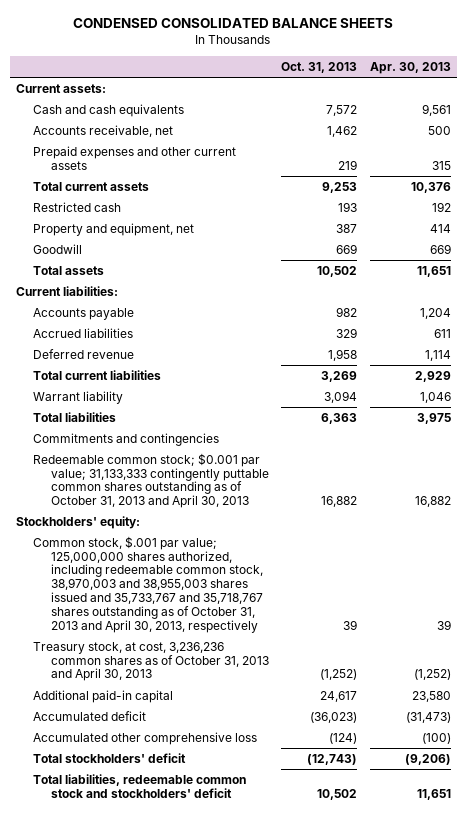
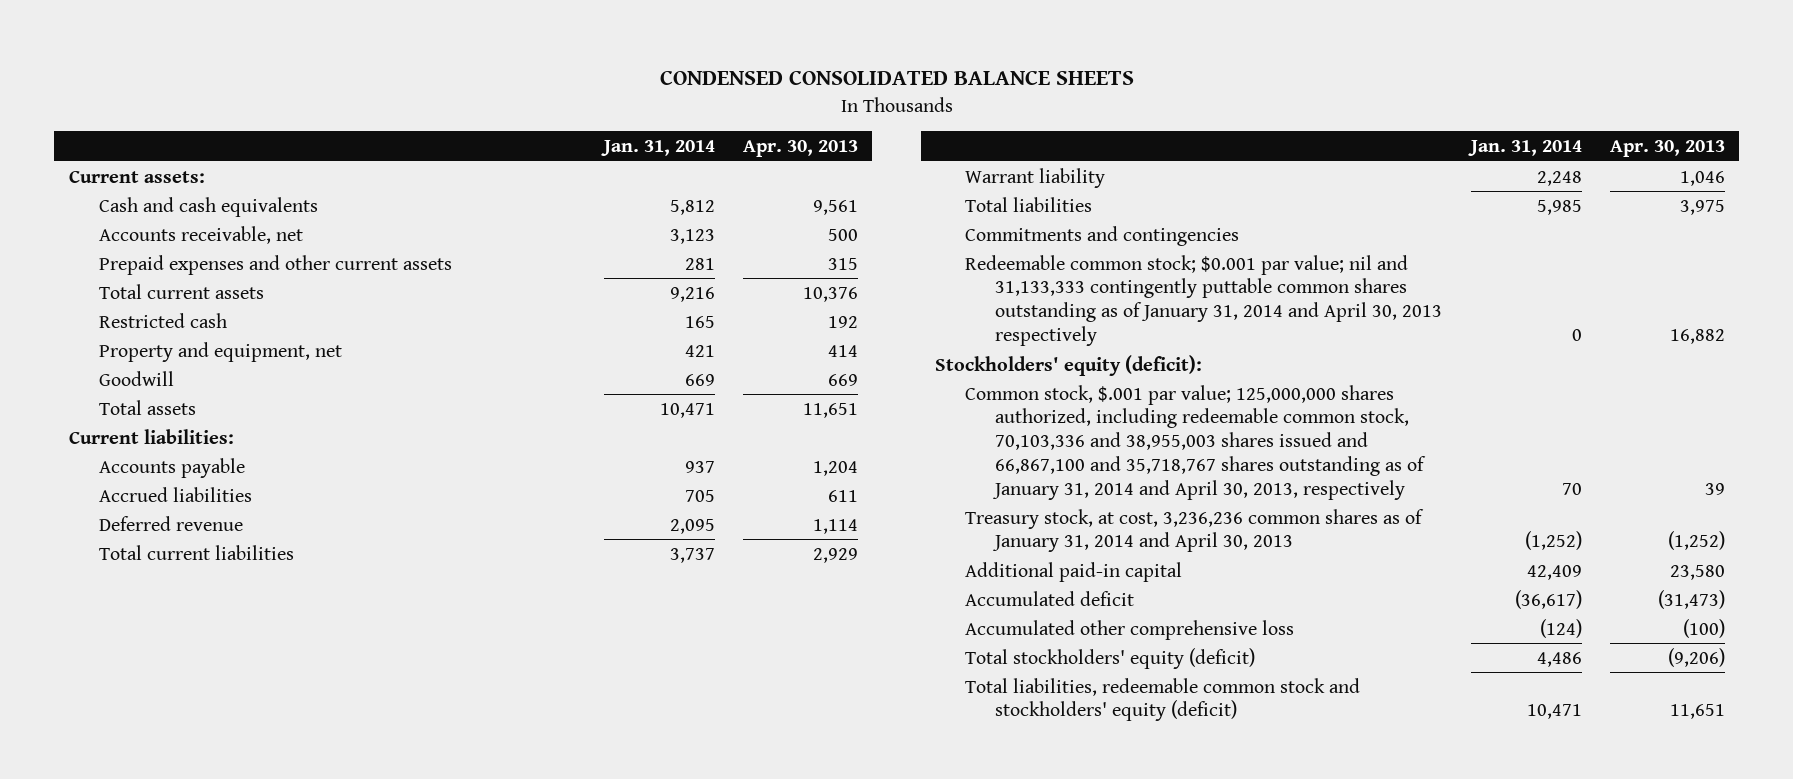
[281,62,358,74] Oct. 31, 2013 -> none
none -> [600,140,715,157] Jan. 31, 2014
[33,452,270,509] Redeemable common stock; $0.001 par value; 31,133,333 contingently puttable common shares outstanding as of October 31, 2013 and April 30, 2013 -> [965,254,1443,347] Redeemable common stock; $0.001 par value; nil and 31,133,333 contingently puttable common shares outstanding as of January 31, 2014 and April 30, 2013 respectively
[15,515,140,529] Stockholders' equity: -> [935,354,1203,376] Stockholders' equity (deficit):
[33,535,264,634] Common stock, $.001 par value; 125,000,000 shares authorized, including redeemable common stock, 38,970,003 and 38,955,003 shares issued and 35,733,767 and 35,718,767 shares outstanding as of October 31, 2013 and April 30, 2013, respectively -> [965,384,1427,500] Common stock, $.001 par value; 125,000,000 shares authorized, including redeemable common stock, 70,103,336 and 38,955,003 shares issued and 66,867,100 and 35,718,767 shares outstanding as of January 31, 2014 and April 30, 2013, respectively
[33,641,270,682] Treasury stock, at cost, 3,236,236 common shares as of October 31, 2013 and April 30, 2013 -> [965,508,1425,553] Treasury stock, at cost, 3,236,236 common shares as of January 31, 2014 and April 30, 2013
[33,752,187,763] Total stockholders' deficit -> [965,647,1256,669] Total stockholders' equity (deficit)
[33,773,247,798] Total liabilities, redeemable common stock and stockholders' deficit -> [965,677,1361,722] Total liabilities, redeemable common stock and stockholders' equity (deficit)

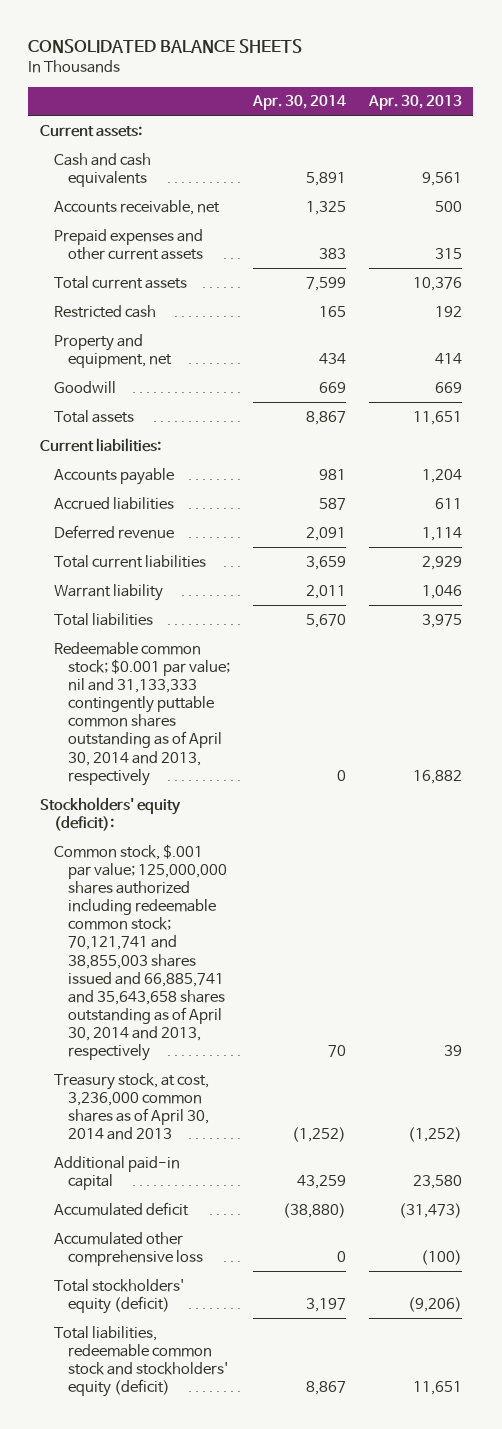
[659,70,1134,86] CONDENSED CONSOLIDATED BALANCE SHEETS -> [28,38,303,53] CONSOLIDATED BALANCE SHEETS
[600,140,715,157] Jan. 31, 2014 -> none
none -> [251,95,346,111] Apr. 30, 2014
[965,225,1240,246] Commitments and contingencies -> none
[965,254,1443,347] Redeemable common stock; $0.001 par value; nil and 31,133,333 contingently puttable common shares outstanding as of January 31, 2014 and April 30, 2013 respectively -> [53,641,230,786] Redeemable common stock; $0.001 par value; nil and 31,133,333 contingently puttable common shares outstanding as of April 30, 2014 and 2013, respectively
[965,384,1427,500] Common stock, $.001 par value; 125,000,000 shares authorized, including redeemable common stock, 70,103,336 and 38,955,003 shares issued and 66,867,100 and 35,718,767 shares outstanding as of January 31, 2014 and April 30, 2013, respectively -> [53,843,227,1062] Common stock, $.001 par value; 125,000,000 shares authorized including redeemable common stock; 70,121,741 and 38,855,003 shares issued and 66,885,741 and 35,643,658 shares outstanding as of April 30, 2014 and 2013, respectively
[965,508,1425,553] Treasury stock, at cost, 3,236,236 common shares as of January 31, 2014 and April 30, 2013 -> [53,1072,209,1141] Treasury stock, at cost, 3,236,000 common shares as of April 30, 2014 and 2013

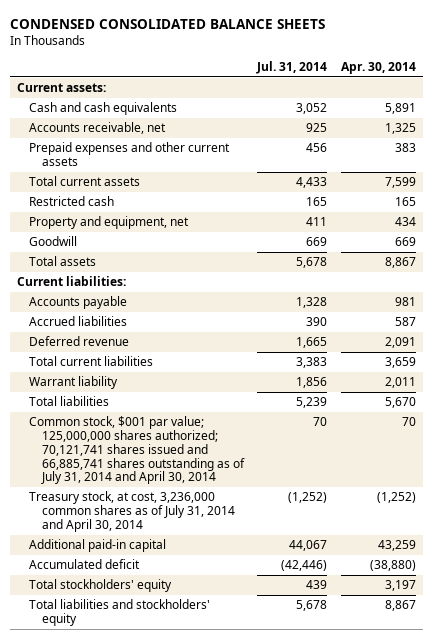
[28,38,303,53] CONSOLIDATED BALANCE SHEETS -> [10,18,326,29] CONDENSED CONSOLIDATED BALANCE SHEETS
[367,95,462,111] Apr. 30, 2013 -> none
none -> [256,60,328,74] Jul. 31, 2014
[53,641,230,786] Redeemable common stock; $0.001 par value; nil and 31,133,333 contingently puttable common shares outstanding as of April 30, 2014 and 2013, respectively -> none
[39,796,181,831] Stockholders' equity (deficit): -> none
[53,843,227,1062] Common stock, $.001 par value; 125,000,000 shares authorized including redeemable common stock; 70,121,741 and 38,855,003 shares issued and 66,885,741 and 35,643,658 shares outstanding as of April 30, 2014 and 2013, respectively -> [29,416,245,485] Common stock, $001 par value; 125,000,000 shares authorized; 70,121,741 shares issued and 66,885,741 shares outstanding as of July 31, 2014 and April 30, 2014
[53,1072,209,1141] Treasury stock, at cost, 3,236,000 common shares as of April 30, 2014 and 2013 -> [29,491,235,532] Treasury stock, at cost, 3,236,000 common shares as of July 31, 2014 and April 30, 2014
[53,1231,203,1266] Accumulated other comprehensive loss -> none
[53,1278,184,1314] Total stockholders' equity (deficit) -> [29,579,173,593] Total stockholders' equity
[53,1325,228,1398] Total liabilities, redeemable common stock and stockholders' equity (deficit) -> [29,599,211,627] Total liabilities and stockholders' equity

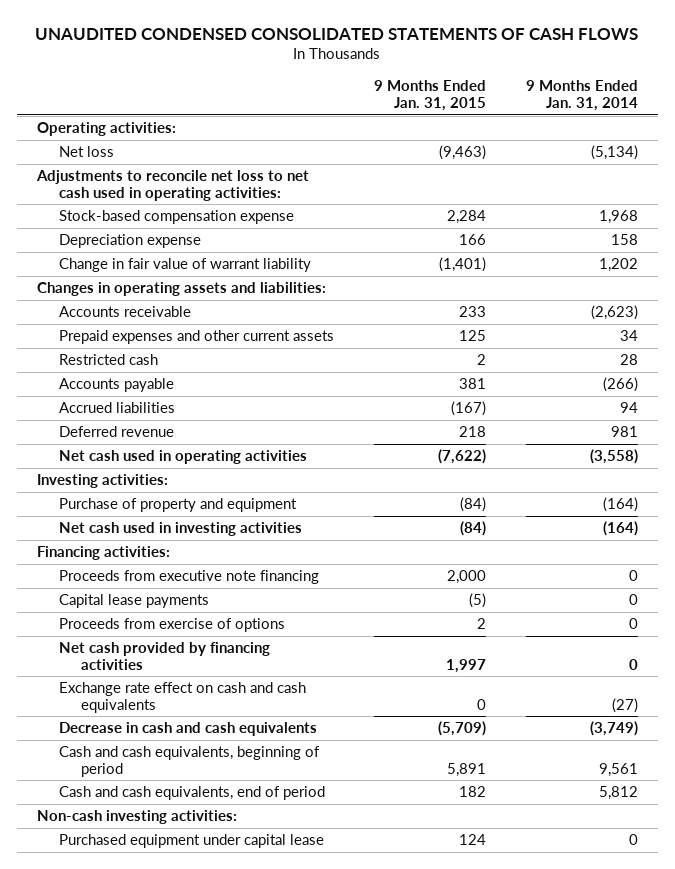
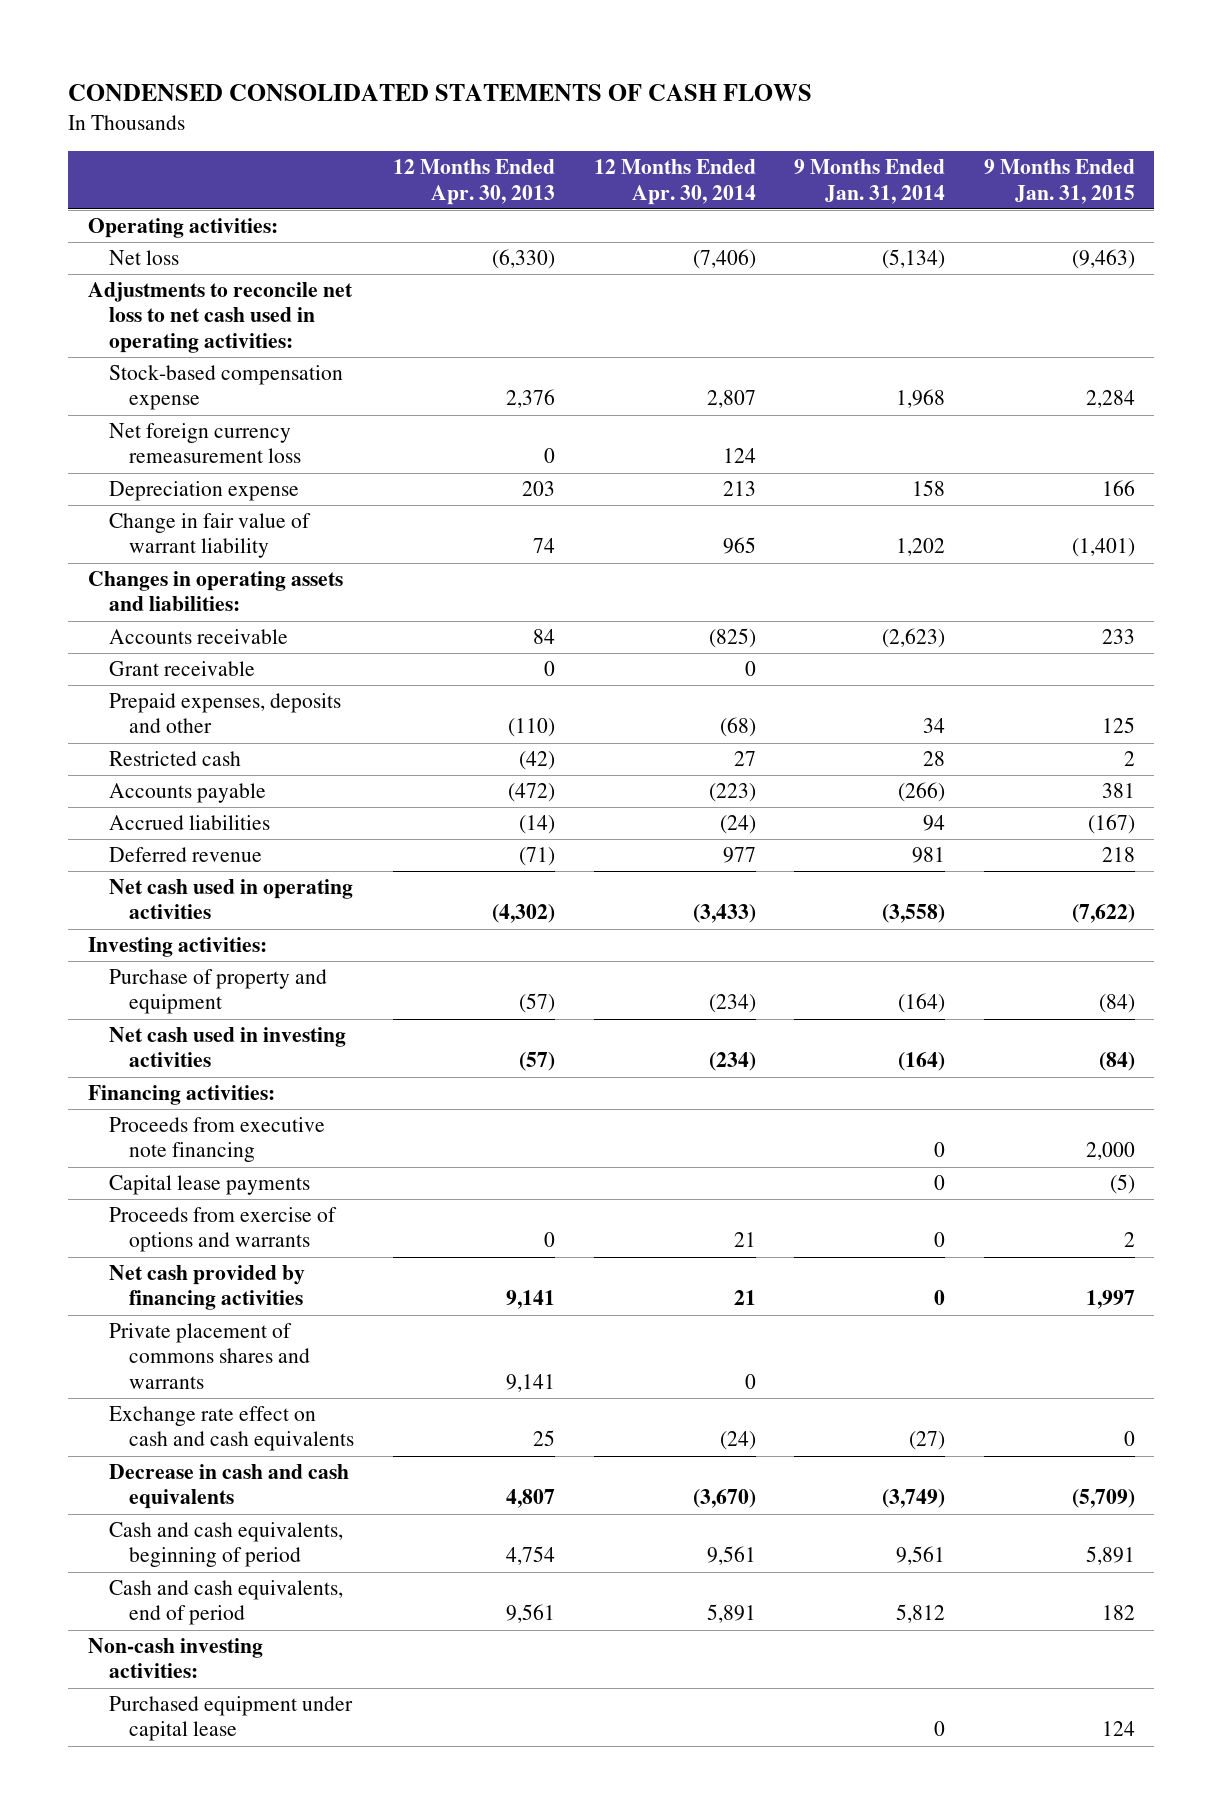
[35,27,639,40] UNAUDITED CONDENSED CONSOLIDATED STATEMENTS OF CASH FLOWS -> [68,84,813,102] CONDENSED CONSOLIDATED STATEMENTS OF CASH FLOWS
none -> [393,159,556,205] 12 Months Ended Apr. 30, 2013
none -> [593,159,756,205] 12 Months Ended Apr. 30, 2014
none -> [108,423,302,464] Net foreign currency remeasurement loss
none -> [108,661,255,677] Grant receivable
[58,330,334,345] Prepaid expenses and other current assets -> [108,693,341,734] Prepaid expenses, deposits and other
[58,618,285,633] Proceeds from exercise of options -> [108,1207,337,1253] Proceeds from exercise of options and warrants
none -> [108,1323,311,1389] Private placement of commons shares and warrants

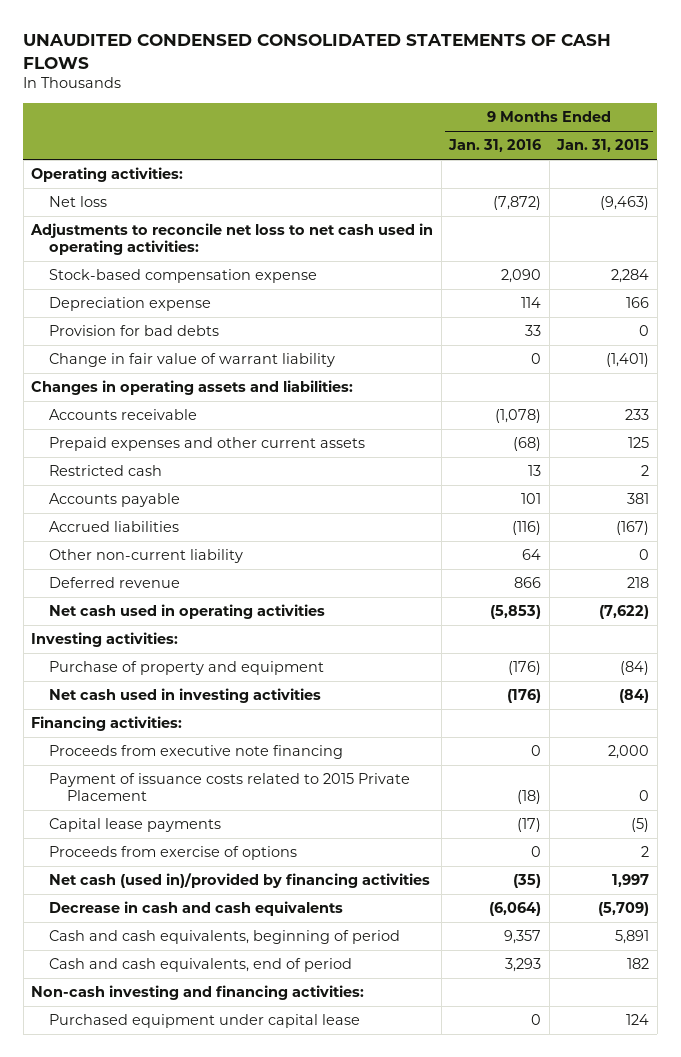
[68,84,813,102] CONDENSED CONSOLIDATED STATEMENTS OF CASH FLOWS -> [23,34,612,69] UNAUDITED CONDENSED CONSOLIDATED STATEMENTS OF CASH FLOWS
[393,159,556,205] 12 Months Ended Apr. 30, 2013 -> none
[593,159,756,205] 12 Months Ended Apr. 30, 2014 -> none
[794,159,946,204] 9 Months Ended Jan. 31, 2014 -> none
none -> [448,139,542,153] Jan. 31, 2016
[108,423,302,464] Net foreign currency remeasurement loss -> none
none -> [48,325,219,337] Provision for bad debts
[108,661,255,677] Grant receivable -> none
[108,693,341,734] Prepaid expenses, deposits and other -> [48,437,365,452] Prepaid expenses and other current assets
none -> [48,549,243,564] Other non-current liability
none -> [48,773,410,801] Payment of issuance costs related to 2015 Private Placement
[108,1323,311,1389] Private placement of commons shares and warrants -> none
[108,1406,355,1452] Exchange rate effect on cash and cash equivalents -> none
[108,1207,337,1253] Proceeds from exercise of options and warrants -> [48,846,297,861] Proceeds from exercise of options
[108,1265,305,1311] Net cash provided by financing activities -> [48,873,430,889] Net cash (used in)/provided by financing activities
[87,1638,263,1679] Non-cash investing activities: -> [31,985,365,1001] Non-cash investing and financing activities:

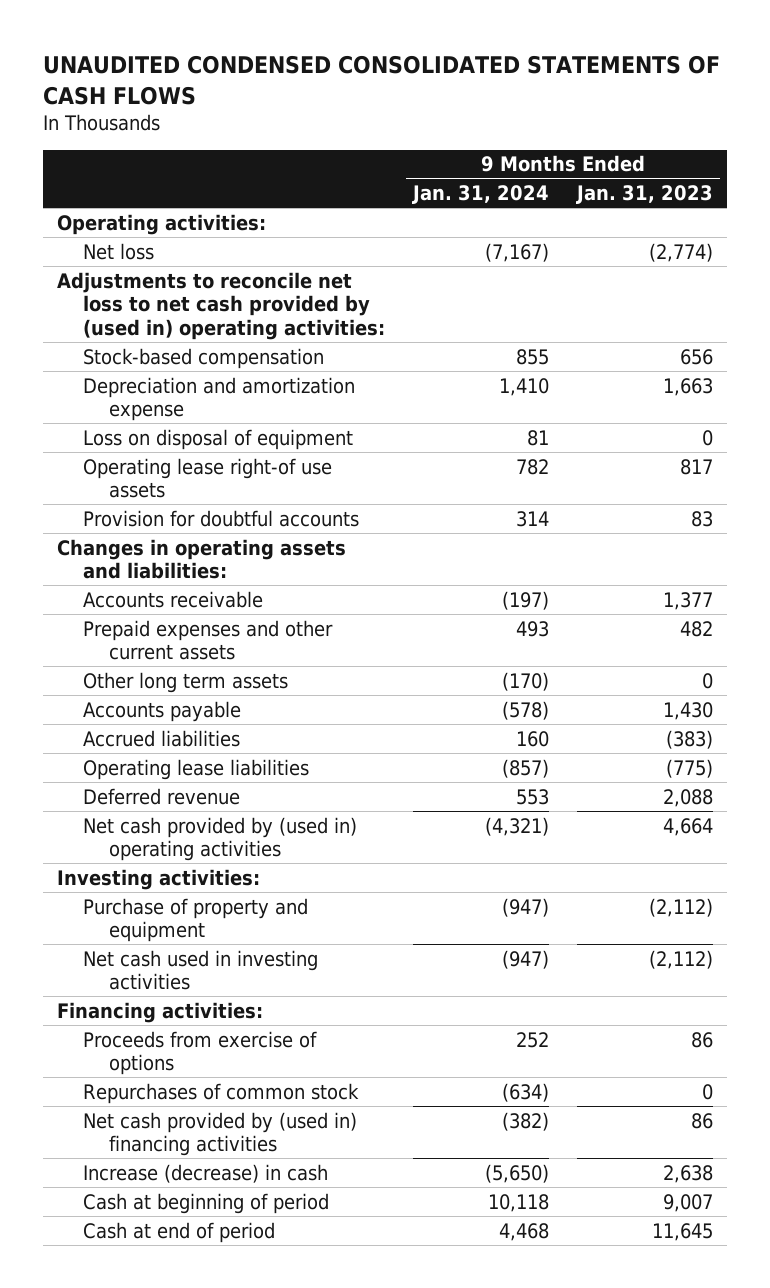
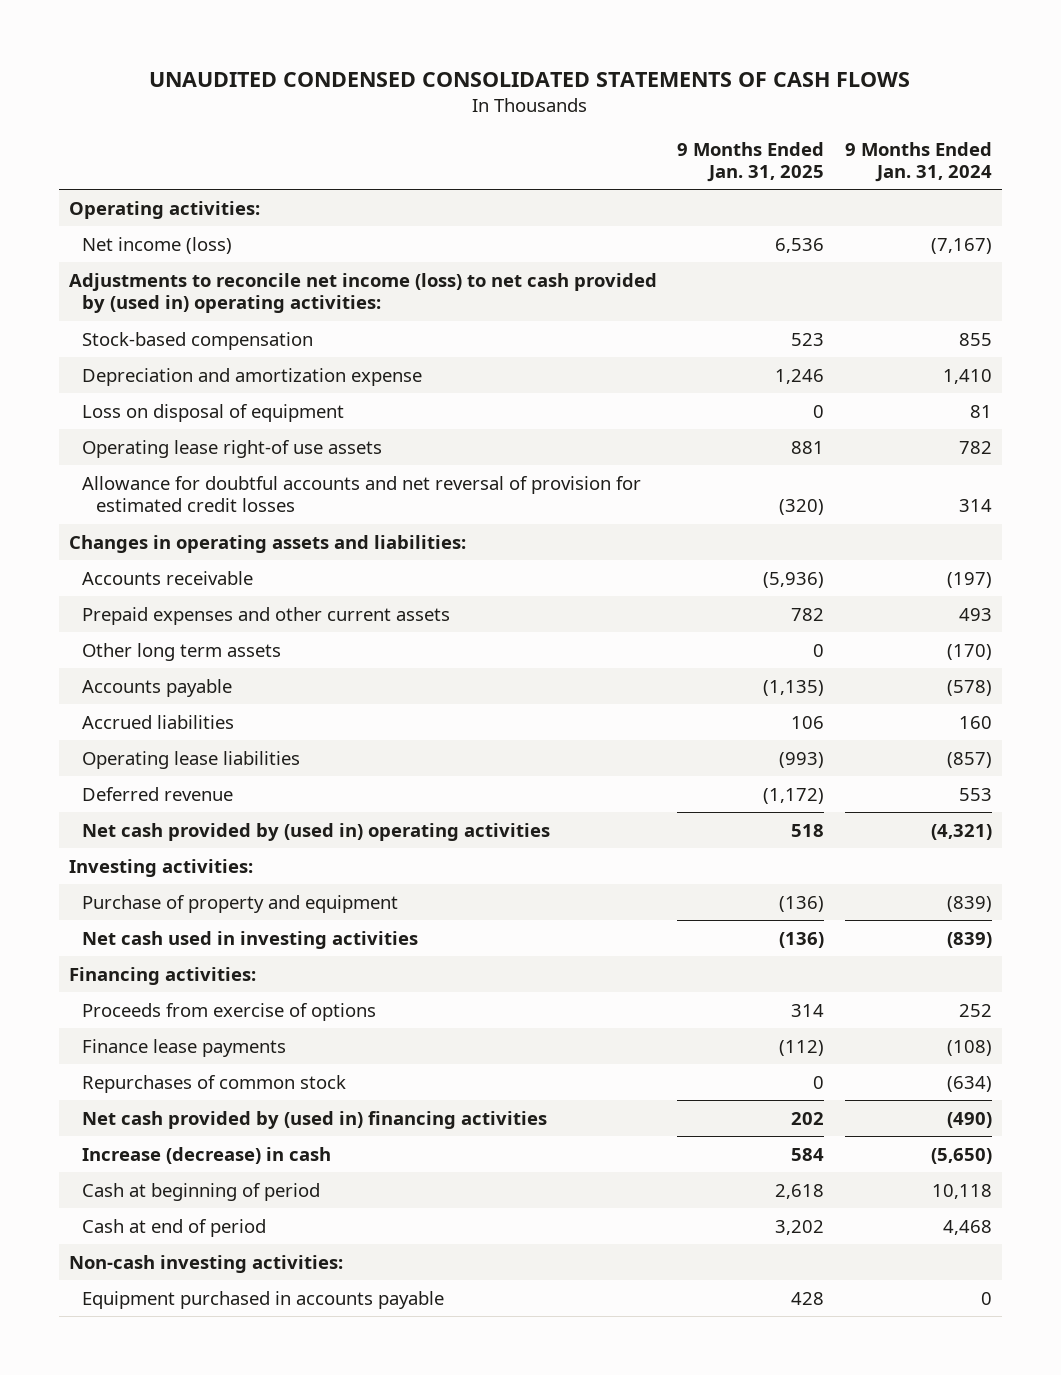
[576,185,714,205] Jan. 31, 2023 -> none
none -> [677,141,825,182] 9 Months Ended Jan. 31, 2025
[83,242,155,260] Net loss -> [82,236,233,254] Net income (loss)
[57,271,386,340] Adjustments to reconcile net loss to net cash provided by (used in) operating activities: -> [68,272,657,314] Adjustments to reconcile net income (loss) to net cash provided by (used in) operating activities:
[83,509,360,527] Provision for doubtful accounts -> [82,475,642,513] Allowance for doubtful accounts and net reversal of provision for estimated credit losses
[502,897,550,917] (947) -> [946,895,992,912] (839)
[502,949,550,969] (947) -> [946,931,992,948] (839)
none -> [82,1038,287,1057] Finance lease payments
[502,1111,550,1131] (382) -> [946,1111,992,1128] (490)
none -> [68,1254,343,1273] Non-cash investing activities:
none -> [82,1290,445,1309] Equipment purchased in accounts payable

